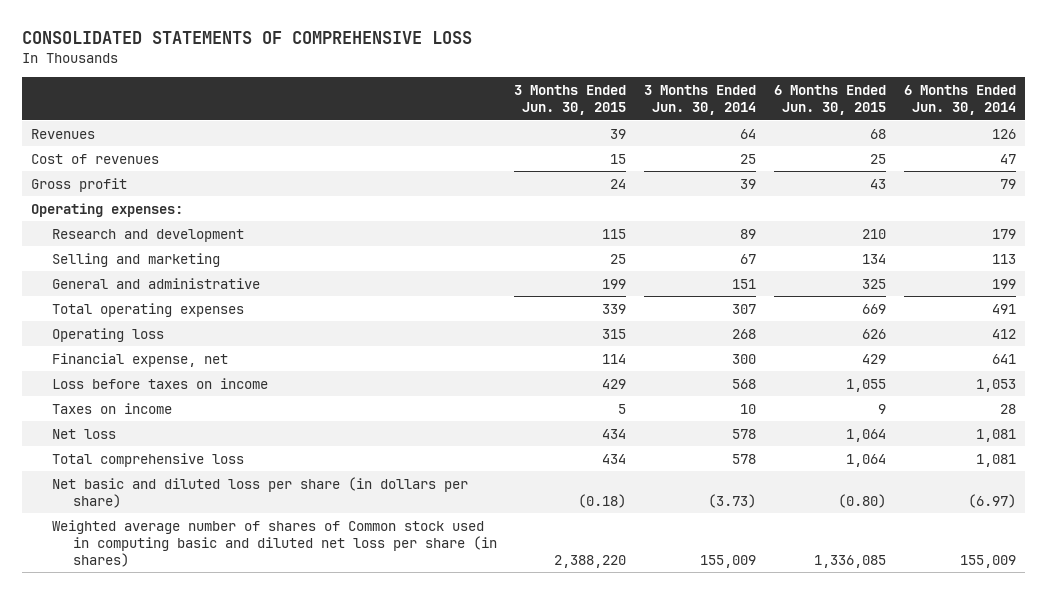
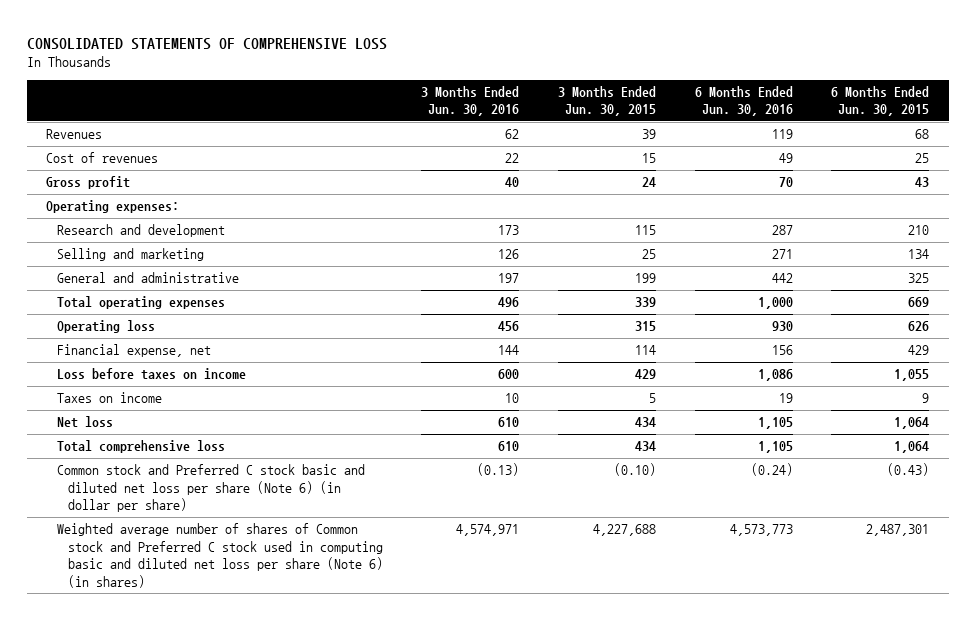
[644,85,757,116] 3 Months Ended Jun. 30, 2014 -> none
[904,85,1017,116] 6 Months Ended Jun. 30, 2014 -> none
none -> [421,85,520,117] 3 Months Ended Jun. 30, 2016
none -> [694,85,793,117] 6 Months Ended Jun. 30, 2016
[51,476,468,508] Net basic and diluted loss per share (in dollars per share) -> [56,464,365,513] Common stock and Preferred C stock basic and diluted net loss per share (Note 6) (in dollar per share)
[578,493,627,508] (0.18) -> [613,463,656,477] (0.10)
[838,493,887,508] (0.80) -> [887,463,930,477] (0.43)
[51,519,497,567] Weighted average number of shares of Common stock used in computing basic and diluted net loss per share (in shares) -> [56,523,383,588] Weighted average number of shares of Common stock and Preferred C stock used in computing basic and diluted net loss per share (Note 6) (in shares)
[554,554,627,568] 2,388,220 -> [592,524,656,537] 4,227,688
[814,554,887,568] 1,336,085 -> [866,524,930,537] 2,487,301

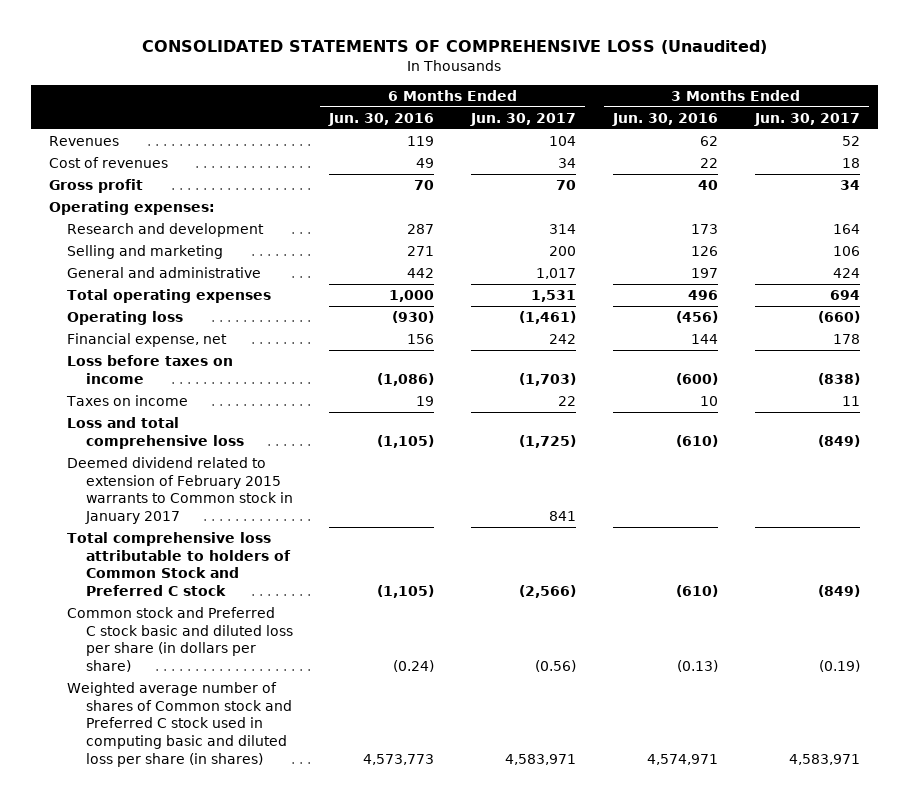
[26,37,387,50] CONSOLIDATED STATEMENTS OF COMPREHENSIVE LOSS -> [142,40,768,55] CONSOLIDATED STATEMENTS OF COMPREHENSIVE LOSS (Unaudited)
[557,85,656,117] 3 Months Ended Jun. 30, 2015 -> none
[831,85,930,117] 6 Months Ended Jun. 30, 2015 -> none
none -> [470,112,577,126] Jun. 30, 2017
none -> [753,112,860,126] Jun. 30, 2017
[498,321,520,332] 456 -> [675,311,718,324] (456)
[771,321,793,332] 930 -> [392,311,435,324] (930)
[498,369,520,380] 600 -> [675,372,718,385] (600)
[757,369,793,382] 1,086 -> [377,372,435,386] (1,086)
[56,416,113,429] Net loss -> [67,417,244,449] Loss and total comprehensive loss
[498,417,520,428] 610 -> [675,434,718,447] (610)
[757,417,793,430] 1,105 -> [377,434,435,448] (1,105)
none -> [67,457,293,525] Deemed dividend related to extension of February 2015 warrants to Common stock in January 2017
[56,440,225,454] Total comprehensive loss -> [67,532,291,597] Total comprehensive loss attributable to holders of Common Stock and Preferred C stock
[498,441,520,452] 610 -> [675,585,718,598] (610)
[757,441,793,454] 1,105 -> [377,585,435,599] (1,105)
[56,464,365,513] Common stock and Preferred C stock basic and diluted net loss per share (Note 6) (in dollar per share) -> [67,607,293,673] Common stock and Preferred C stock basic and diluted loss per share (in dollars per share)
[56,523,383,588] Weighted average number of shares of Common stock and Preferred C stock used in computing basic and diluted net loss per share (Note 6) (in shares) -> [67,682,292,767] Weighted average number of shares of Common stock and Preferred C stock used in computing basic and diluted loss per share (in shares)

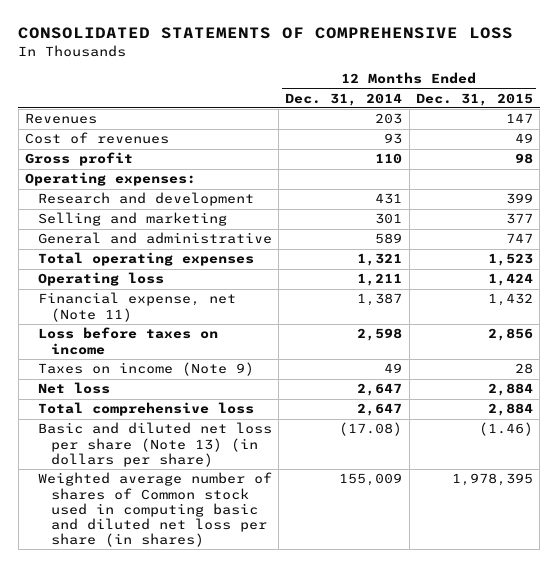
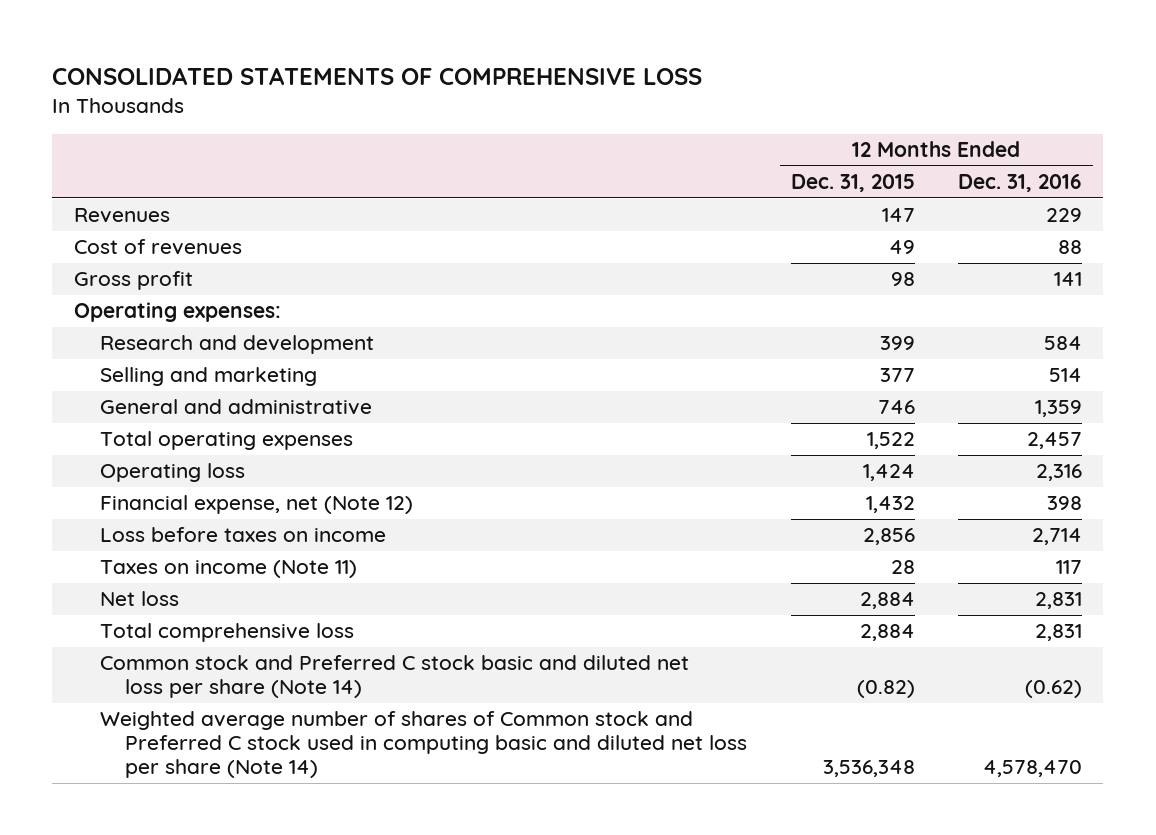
[285,92,403,106] Dec. 31, 2014 -> none
none -> [957,173,1082,192] Dec. 31, 2016
[505,233,533,244] 747 -> [877,400,915,415] 746
[487,253,533,267] 1,523 -> [866,432,915,450] 1,522
[37,292,236,322] Financial expense, net (Note 11) -> [99,495,413,515] Financial expense, net (Note 12)
[37,362,254,377] Taxes on income (Note 9) -> [99,560,357,579] Taxes on income (Note 11)
[37,422,272,467] Basic and diluted net loss per share (Note 13) (in dollars per share) -> [99,655,689,699] Common stock and Preferred C stock basic and diluted net loss per share (Note 14)
[478,422,533,437] (1.46) -> [856,680,915,699] (0.82)
[37,472,272,547] Weighted average number of shares of Common stock used in computing basic and diluted net loss per share (in shares) -> [99,711,748,779] Weighted average number of shares of Common stock and Preferred C stock used in computing basic and diluted net loss per share (Note 14)
[451,473,533,487] 1,978,395 -> [822,760,915,778] 3,536,348

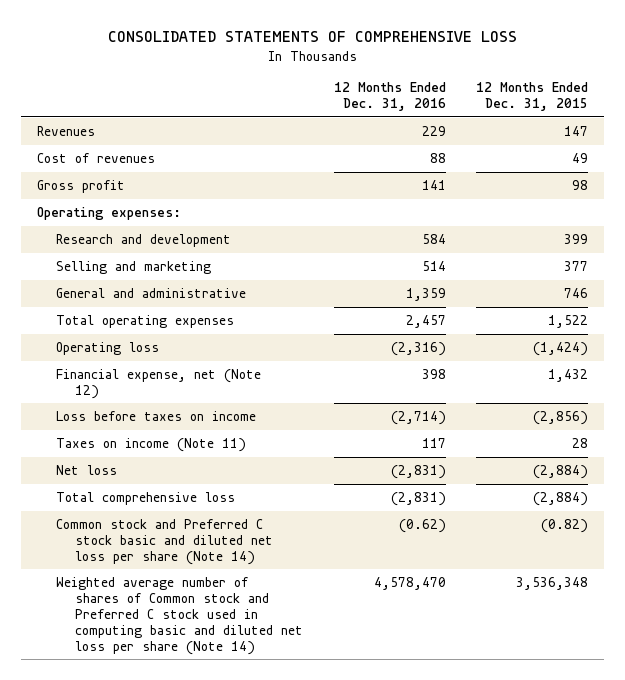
[862,464,915,482] 1,424 -> [533,341,589,356] (1,424)
[1035,464,1082,482] 2,316 -> [390,341,446,356] (2,316)
[862,528,915,546] 2,856 -> [533,410,589,425] (2,856)
[1031,528,1082,546] 2,714 -> [390,410,446,425] (2,714)
[859,592,915,610] 2,884 -> [533,464,589,479] (2,884)
[1034,592,1082,610] 2,831 -> [390,464,446,479] (2,831)
[859,624,915,642] 2,884 -> [533,491,589,506] (2,884)
[1034,624,1082,642] 2,831 -> [390,491,446,506] (2,831)

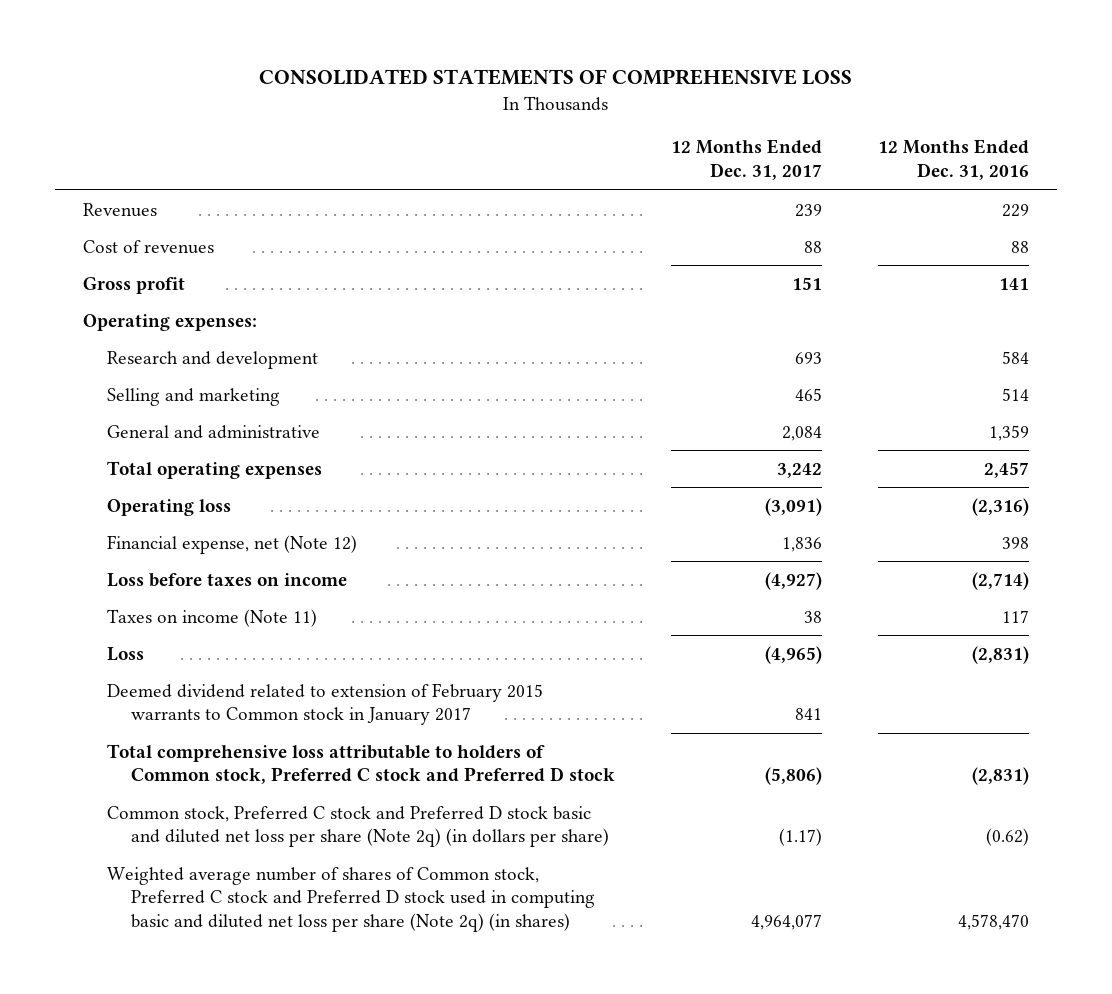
[476,81,589,111] 12 Months Ended Dec. 31, 2015 -> none
none -> [671,139,823,181] 12 Months Ended Dec. 31, 2017
[55,464,117,475] Net loss -> [107,646,145,661] Loss
none -> [107,682,544,726] Deemed dividend related to extension of February 2015 warrants to Common stock in January 2017
[55,491,235,505] Total comprehensive loss -> [107,743,616,785] Total comprehensive loss attributable to holders of Common stock, Preferred C stock and Preferred D stock
[55,518,273,565] Common stock and Preferred C stock basic and diluted net loss per share (Note 14) -> [107,805,610,848] Common stock, Preferred C stock and Preferred D stock basic and diluted net loss per share (Note 2q) (in dollars per share)
[55,576,303,655] Weighted average number of shares of Common stock and Preferred C stock used in computing basic and diluted net loss per share (Note 14) -> [107,866,596,933] Weighted average number of shares of Common stock, Preferred C stock and Preferred D stock used in computing basic and diluted net loss per share (Note 2q) (in shares)

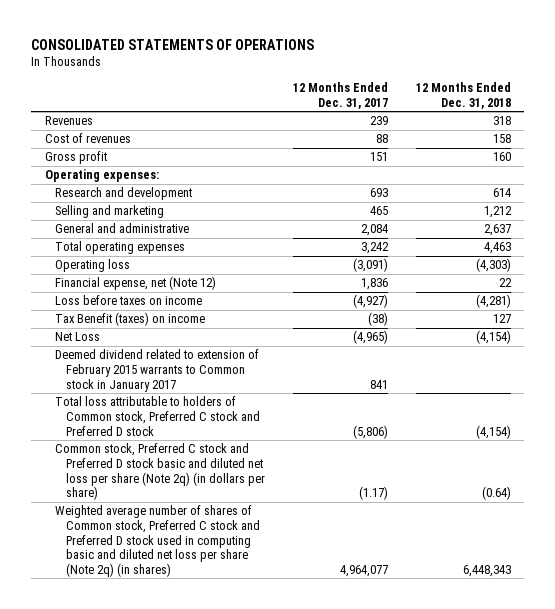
[259,69,853,86] CONSOLIDATED STATEMENTS OF COMPREHENSIVE LOSS -> [30,38,314,50] CONSOLIDATED STATEMENTS OF OPERATIONS
[878,139,1030,181] 12 Months Ended Dec. 31, 2016 -> none
none -> [415,82,511,109] 12 Months Ended Dec. 31, 2018
[107,608,318,627] Taxes on income (Note 11) -> [55,312,206,327] Tax Benefit (taxes) on income
[804,610,823,623] 38 -> [367,312,388,327] (38)
[107,646,145,661] Loss -> [55,332,101,342] Net Loss
[107,743,616,785] Total comprehensive loss attributable to holders of Common stock, Preferred C stock and Preferred D stock -> [55,396,260,436] Total loss attributable to holders of Common stock, Preferred C stock and Preferred D stock

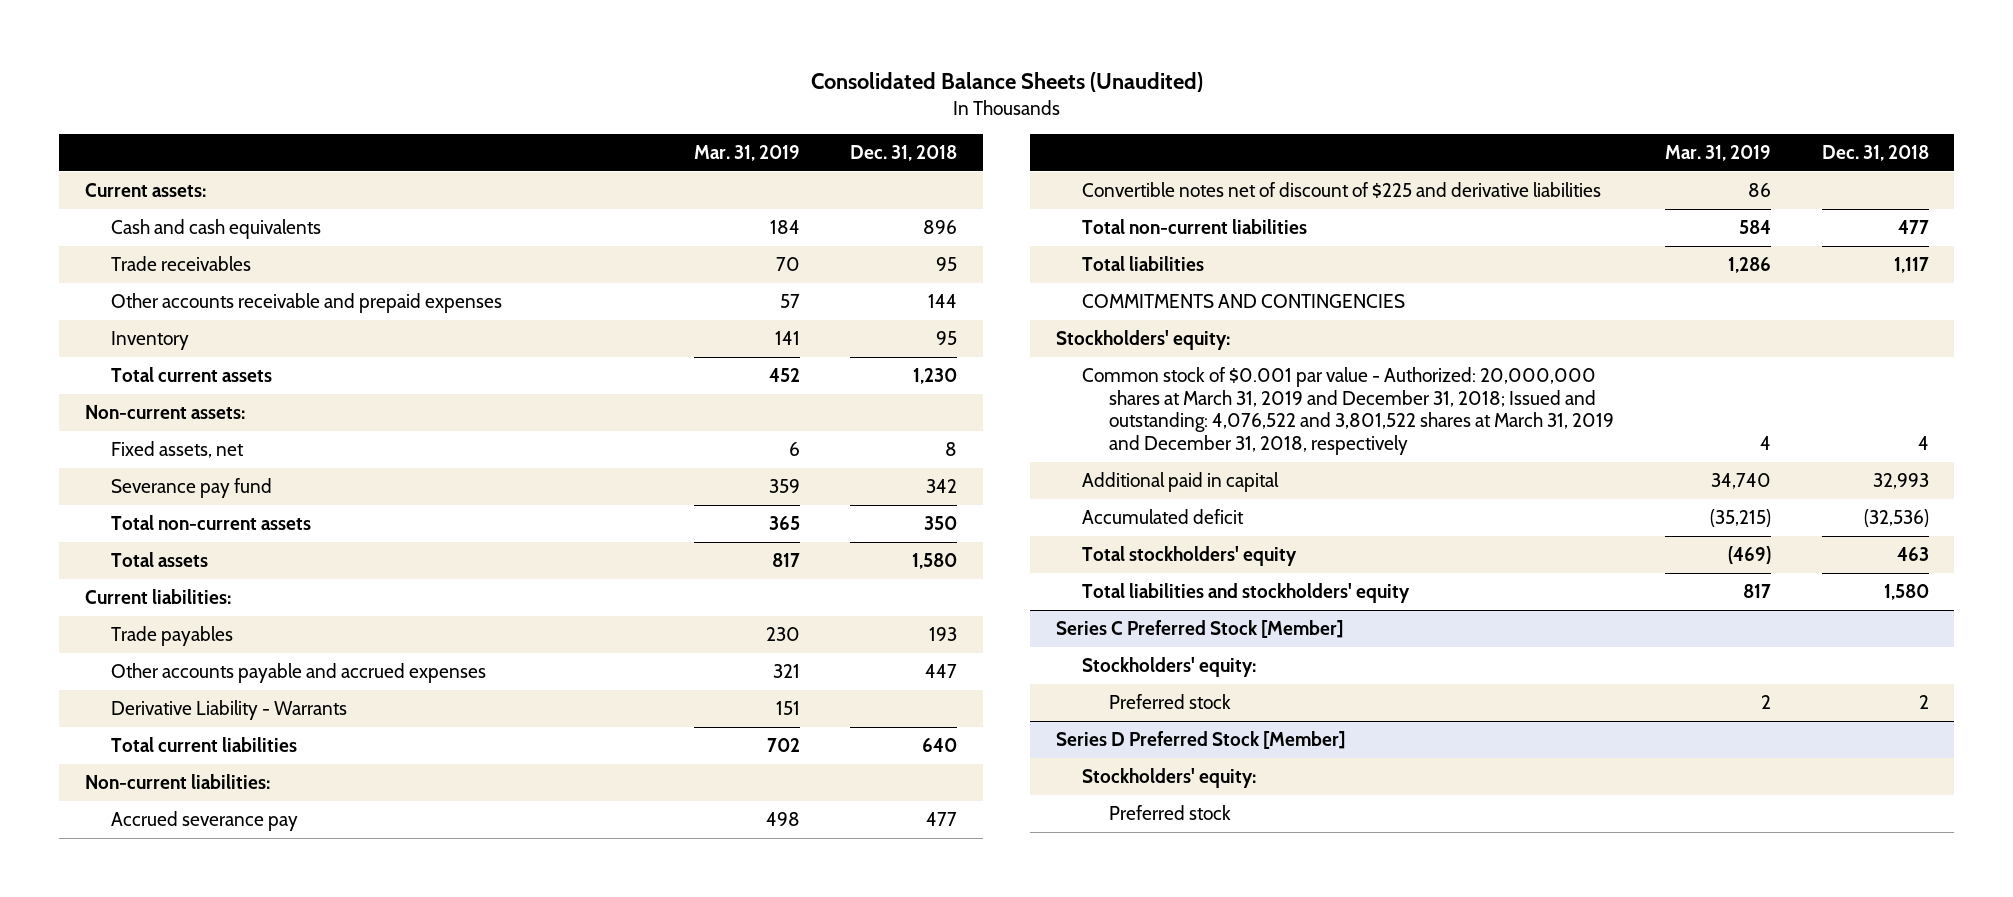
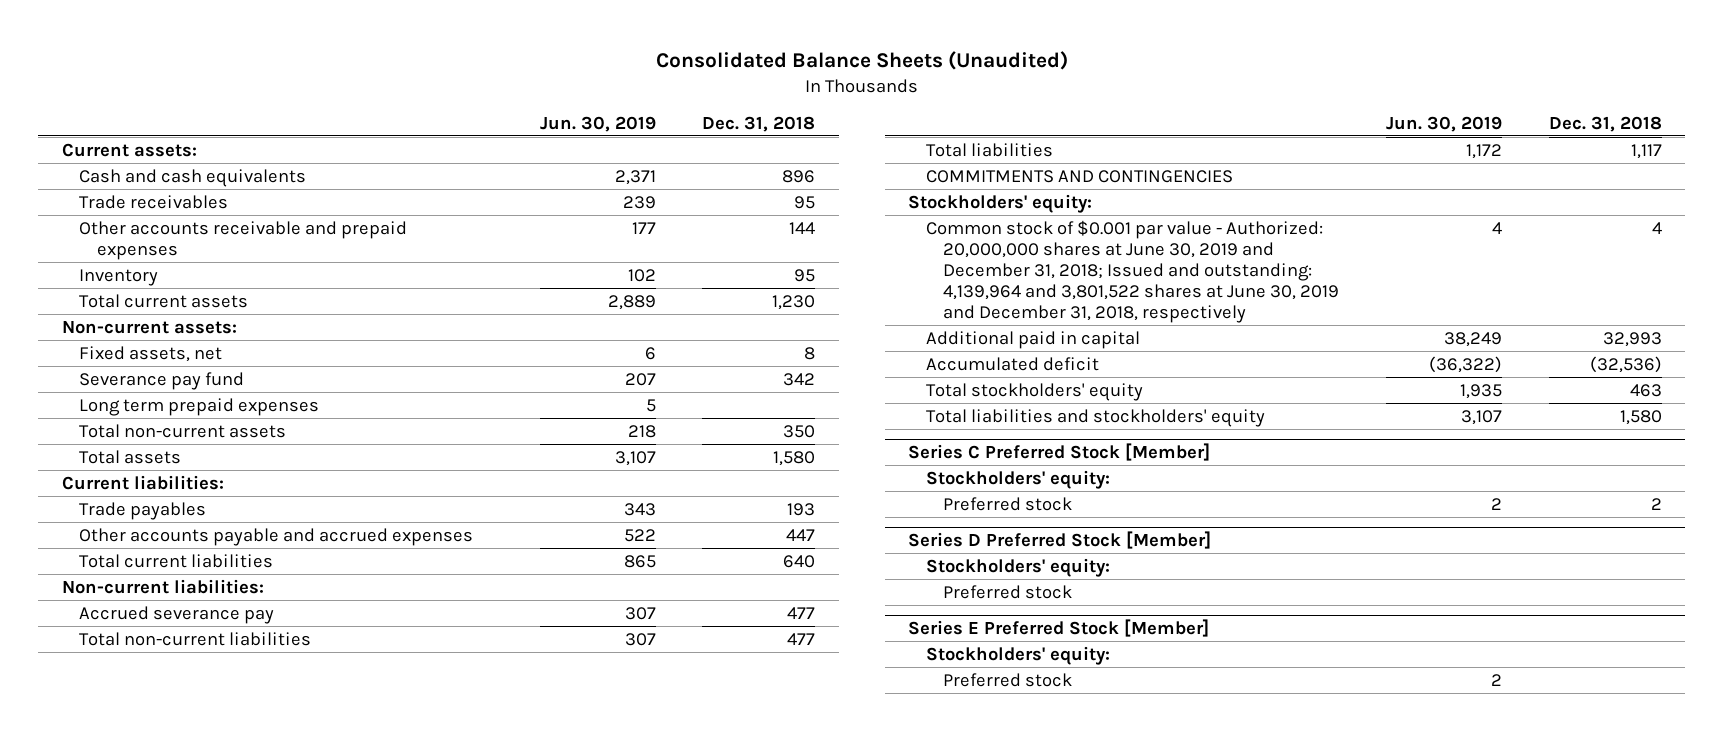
[693,144,800,161] Mar. 31, 2019 -> none
none -> [539,115,656,132] Jun. 30, 2019
none -> [79,397,320,416] Long term prepaid expenses
[111,700,348,721] Derivative Liability - Warrants -> none
[1082,182,1602,199] Convertible notes net of discount of $225 and derivative liabilities -> none
[1082,367,1615,455] Common stock of $0.001 par value - Authorized: 20,000,000 shares at March 31, 2019 and December 31, 2018; Issued and outstanding: 4,076,522 and 3,801,522 shares at March 31, 2019 and December 31, 2018, respectively -> [925,219,1340,324] Common stock of $0.001 par value - Authorized: 20,000,000 shares at June 30, 2019 and December 31, 2018; Issued and outstanding: 4,139,964 and 3,801,522 shares at June 30, 2019 and December 31, 2018, respectively
none -> [907,619,1209,638] Series E Preferred Stock [Member]
none -> [925,645,1110,665] Stockholders' equity:
none -> [943,672,1073,687] Preferred stock

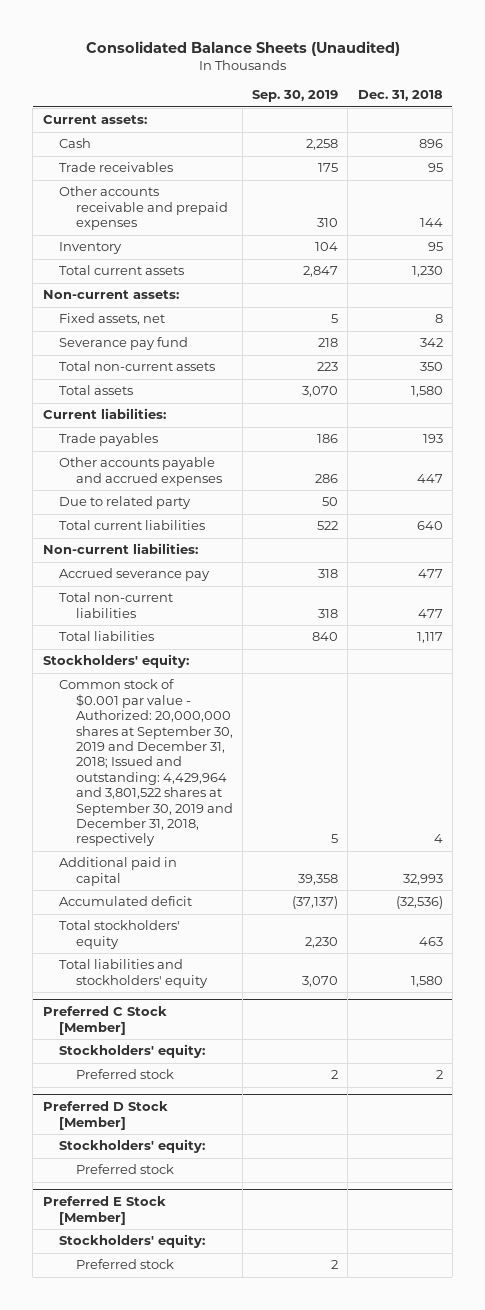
[539,115,656,132] Jun. 30, 2019 -> none
none -> [252,89,339,102] Sep. 30, 2019
[79,168,307,187] Cash and cash equivalents -> [59,138,92,149] Cash
[79,397,320,416] Long term prepaid expenses -> none
none -> [59,496,192,510] Due to related party
[925,169,1233,183] COMMITMENTS AND CONTINGENCIES -> none
[925,219,1340,324] Common stock of $0.001 par value - Authorized: 20,000,000 shares at June 30, 2019 and December 31, 2018; Issued and outstanding: 4,139,964 and 3,801,522 shares at June 30, 2019 and December 31, 2018, respectively -> [59,679,233,847] Common stock of $0.001 par value - Authorized: 20,000,000 shares at September 30, 2019 and December 31, 2018; Issued and outstanding: 4,429,964 and 3,801,522 shares at September 30, 2019 and December 31, 2018, respectively
[907,443,1210,462] Series C Preferred Stock [Member] -> [42,1006,167,1035] Preferred C Stock [Member]
[907,531,1211,550] Series D Preferred Stock [Member] -> [42,1101,168,1130] Preferred D Stock [Member]
[907,619,1209,638] Series E Preferred Stock [Member] -> [42,1196,166,1225] Preferred E Stock [Member]

